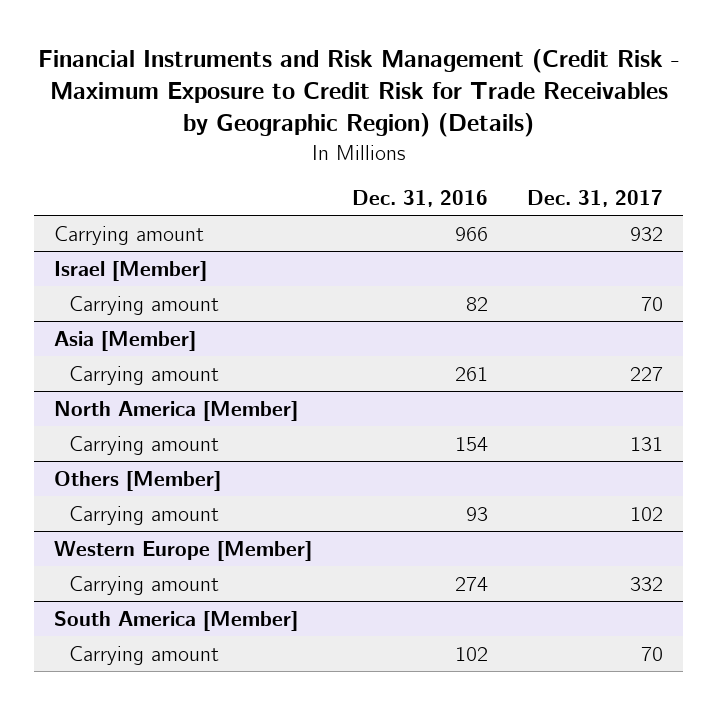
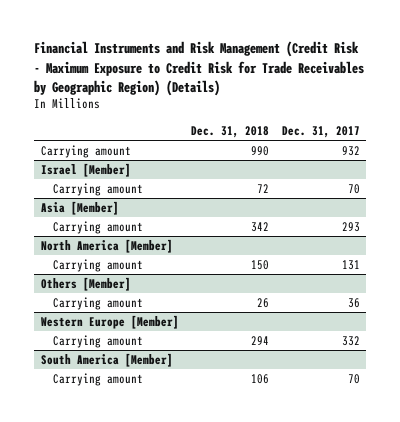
[351,190,488,208] Dec. 31, 2016 -> none
none -> [191,125,270,138] Dec. 31, 2018
[630,366,664,381] 227 -> [341,222,360,233] 293
[630,506,664,521] 102 -> [347,298,360,309] 36

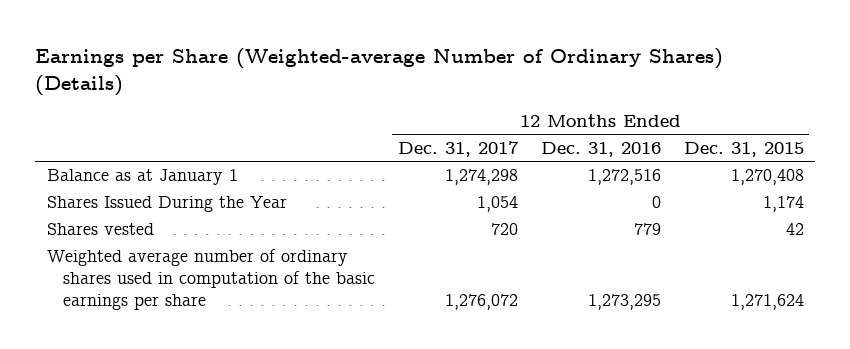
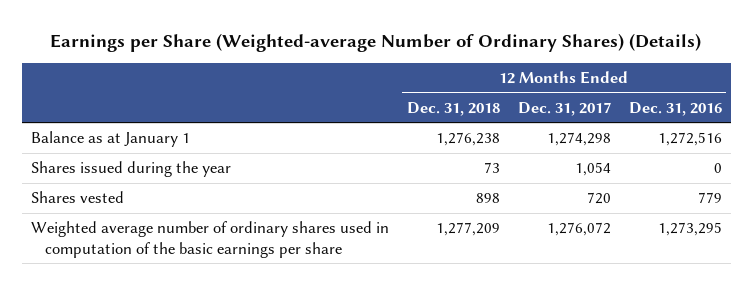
[683,141,804,157] Dec. 31, 2015 -> none
none -> [406,101,500,116] Dec. 31, 2018
[46,196,287,213] Shares Issued During the Year -> [30,161,231,178] Shares issued during the year

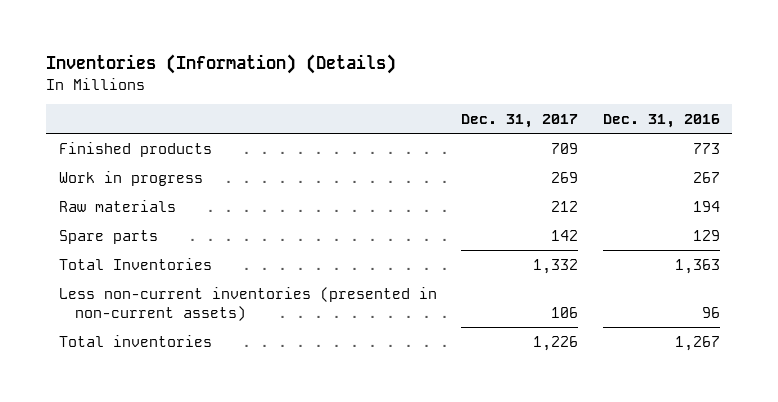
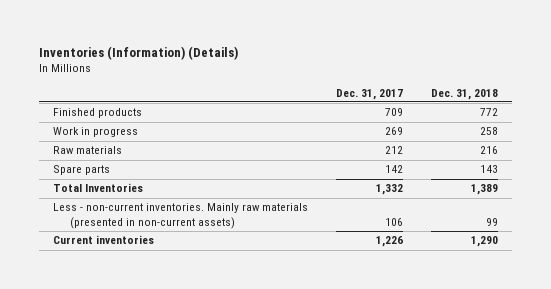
[602,114,720,129] Dec. 31, 2016 -> none
none -> [430,88,498,100] Dec. 31, 2018
[58,286,437,321] Less non-current inventories (presented in non-current assets) -> [53,203,309,229] Less - non-current inventories. Mainly raw materials (presented in non-current assets)
[58,334,212,347] Total inventories -> [53,235,155,245] Current inventories

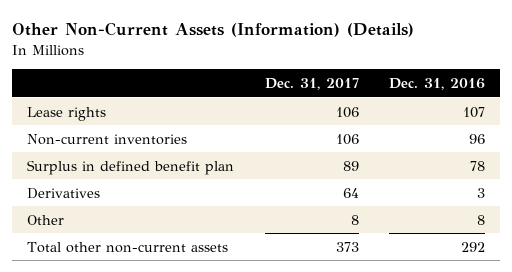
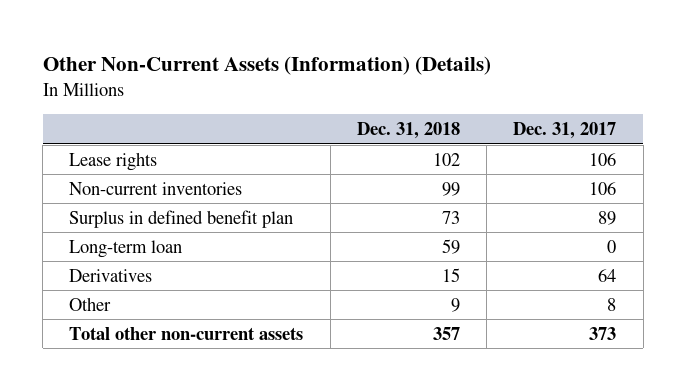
[388,78,485,91] Dec. 31, 2016 -> none
none -> [356,122,460,140] Dec. 31, 2018
none -> [69,239,183,258] Long-term loan

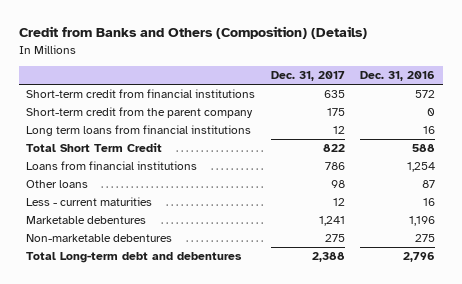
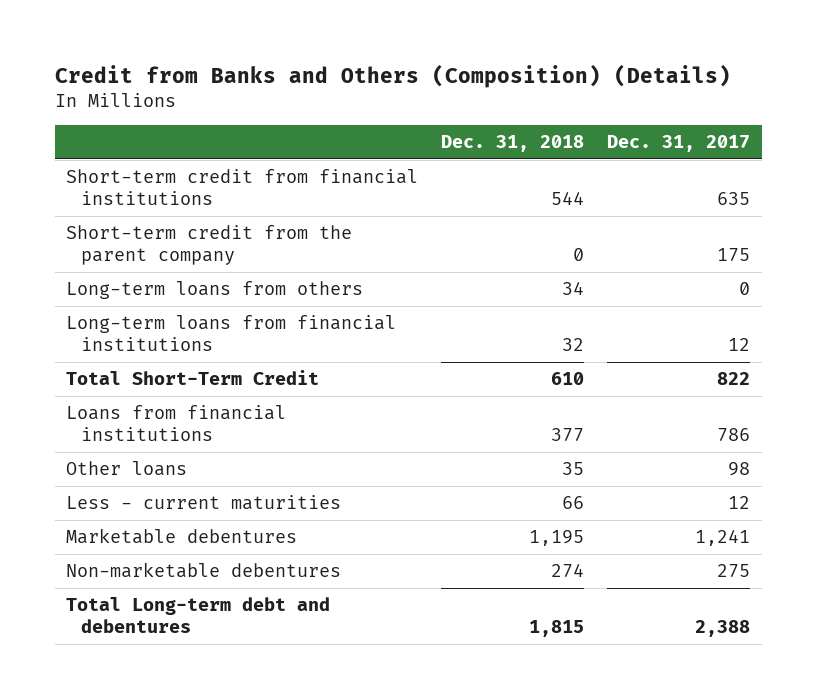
[360,71,436,82] Dec. 31, 2016 -> none
none -> [441,135,585,153] Dec. 31, 2018
none -> [66,281,364,300] Long-term loans from others
[26,125,252,137] Long term loans from financial institutions -> [66,315,397,352] Long-term loans from financial institutions
[26,143,163,153] Total Short Term Credit -> [66,370,320,386] Total Short-Term Credit

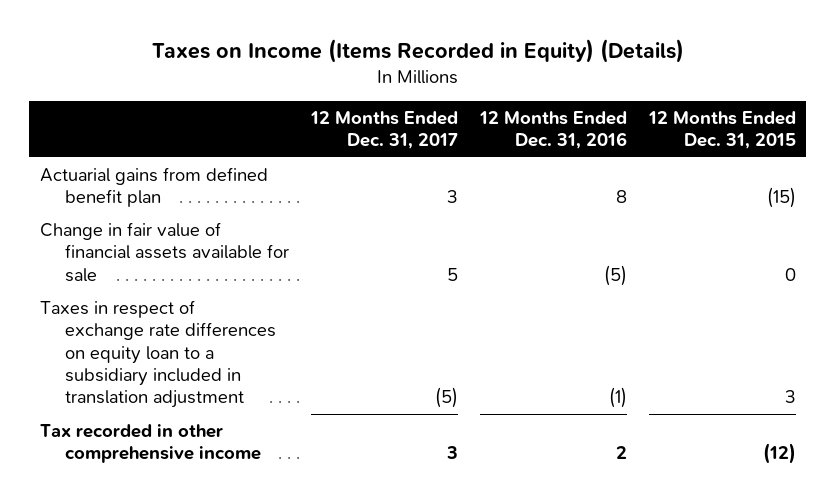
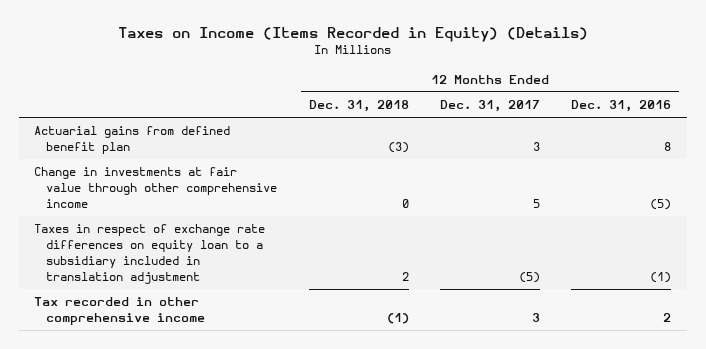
[647,111,796,150] 12 Months Ended Dec. 31, 2015 -> none
none -> [308,100,409,113] Dec. 31, 2018
[39,221,289,282] Change in fair value of financial assets available for sale -> [34,167,278,209] Change in investments at fair value through other comprehensive income

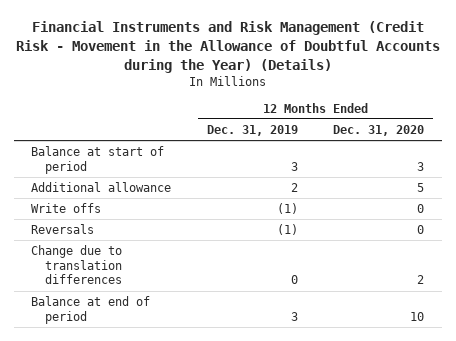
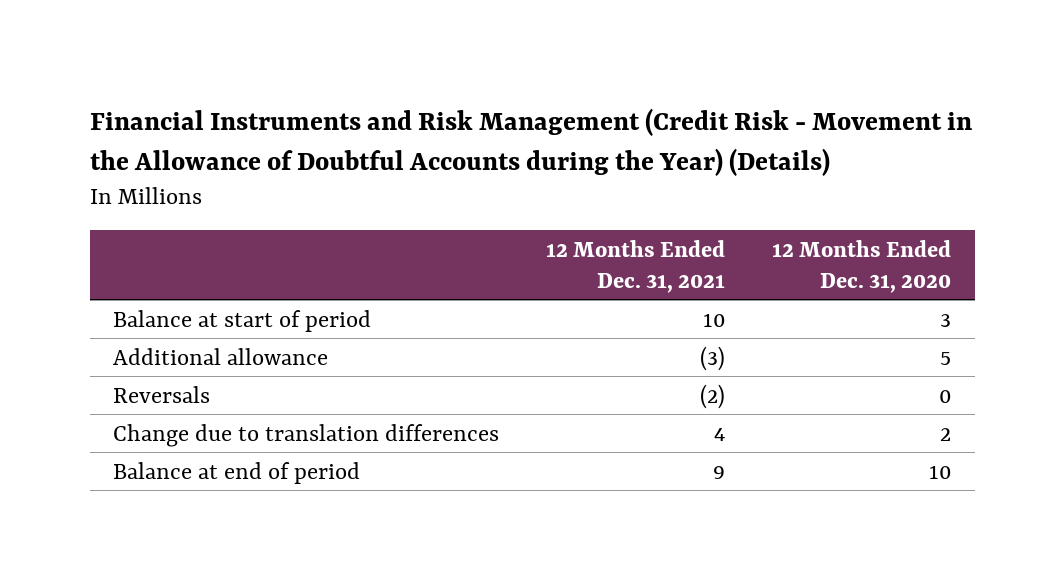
[206,125,298,137] Dec. 31, 2019 -> none
none -> [546,239,726,293] 12 Months Ended Dec. 31, 2021
[31,203,102,214] Write offs -> none

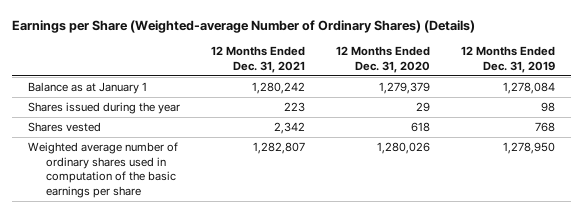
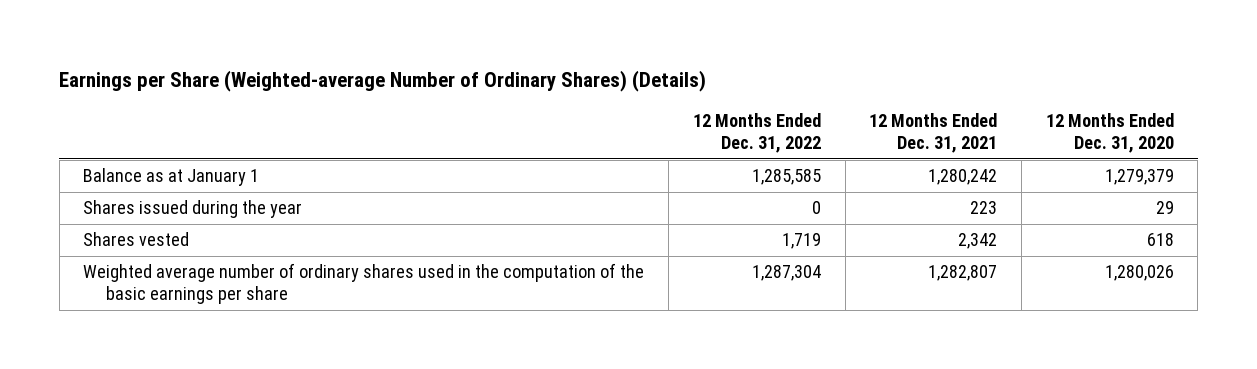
[461,46,556,73] 12 Months Ended Dec. 31, 2019 -> none
none -> [692,113,821,154] 12 Months Ended Dec. 31, 2022
[27,142,178,199] Weighted average number of ordinary shares used in computation of the basic earnings per share -> [83,263,645,305] Weighted average number of ordinary shares used in the computation of the basic earnings per share

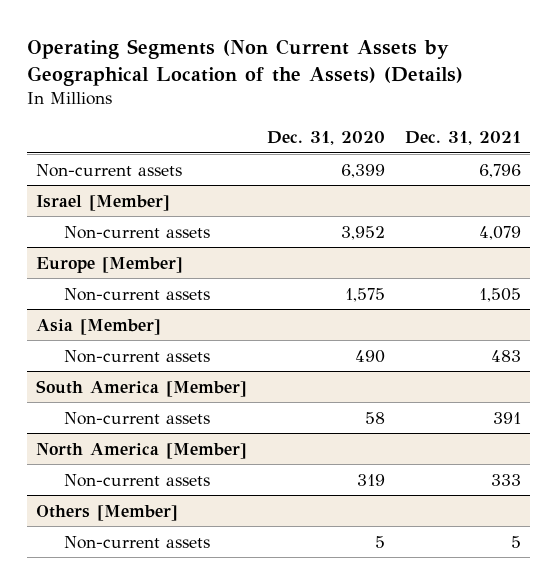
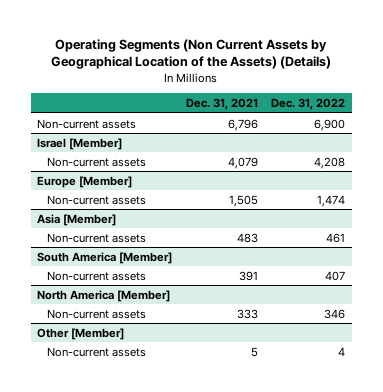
[266,131,385,146] Dec. 31, 2020 -> none
none -> [271,98,346,111] Dec. 31, 2022
[36,504,179,521] Others [Member] -> [37,327,125,340] Other [Member]

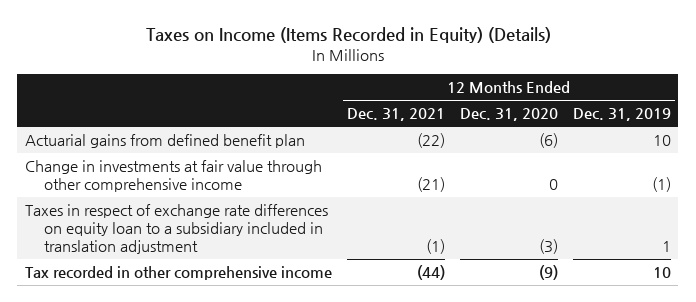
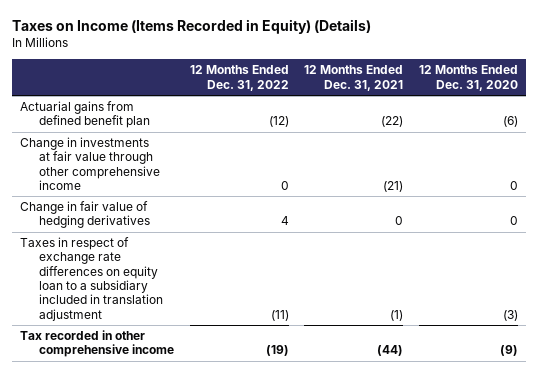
[572,108,671,122] Dec. 31, 2019 -> none
none -> [189,65,289,91] 12 Months Ended Dec. 31, 2022
none -> [19,201,151,229] Change in fair value of hedging derivatives

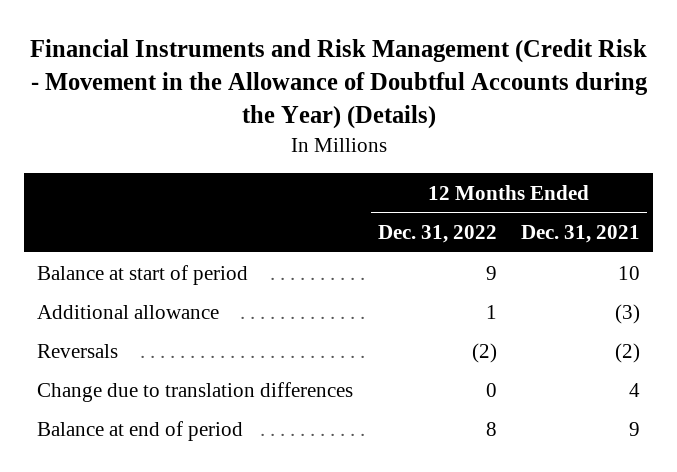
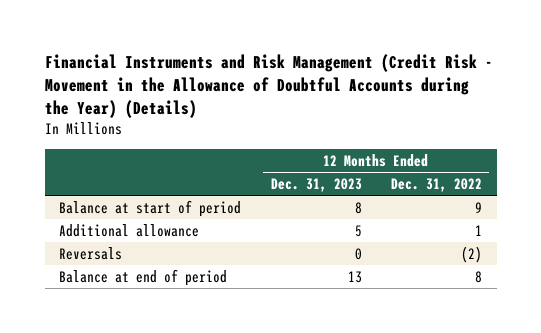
[521,224,641,243] Dec. 31, 2021 -> none
none -> [270,177,362,192] Dec. 31, 2023
[36,381,353,402] Change due to translation differences -> none

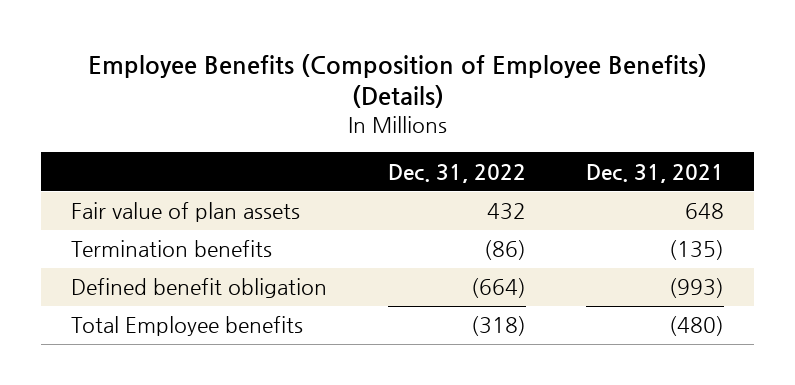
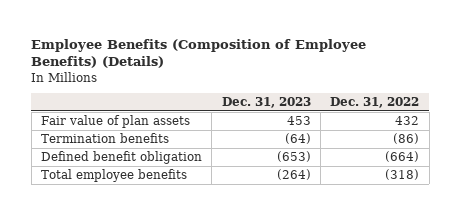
[585,163,724,183] Dec. 31, 2021 -> none
none -> [221,96,311,108] Dec. 31, 2023
[71,316,304,337] Total Employee benefits -> [41,168,188,182] Total employee benefits

